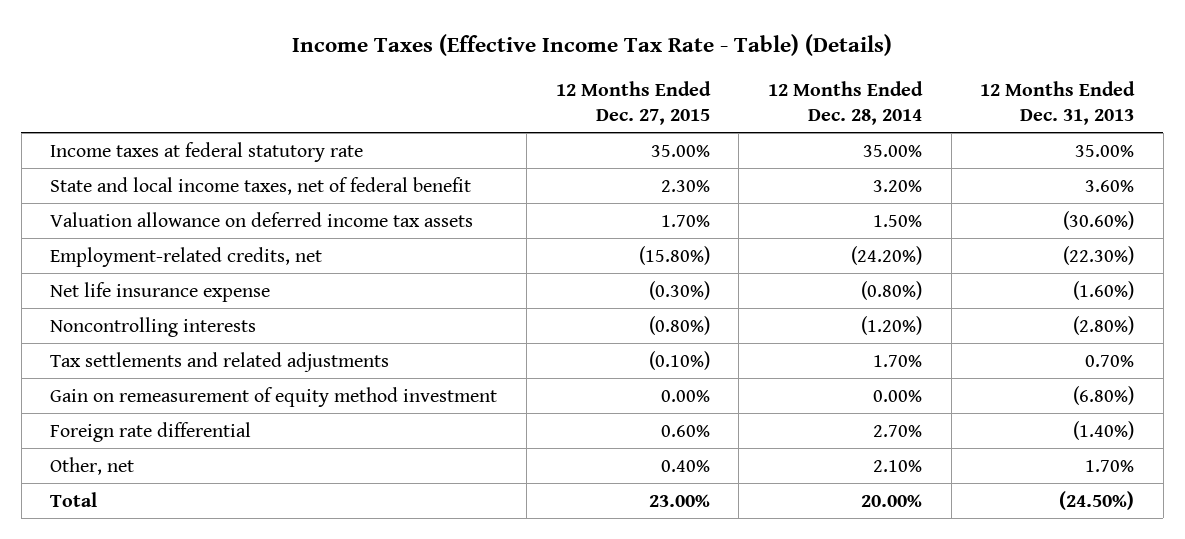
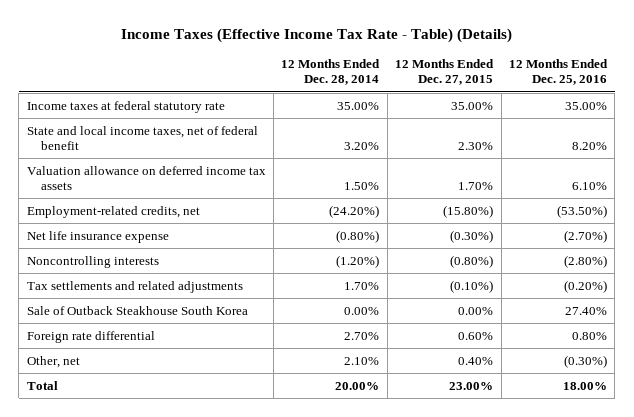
[980,81,1136,125] 12 Months Ended Dec. 31, 2013 -> none
none -> [509,59,609,86] 12 Months Ended Dec. 25, 2016
[50,386,498,407] Gain on remeasurement of equity method investment -> none
none -> [26,305,248,315] Sale of Outback Steakhouse South Korea

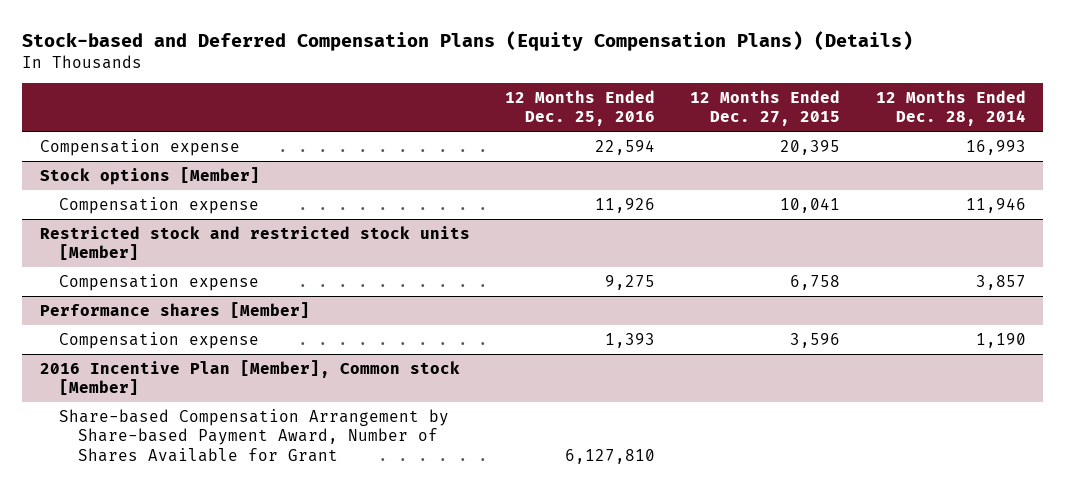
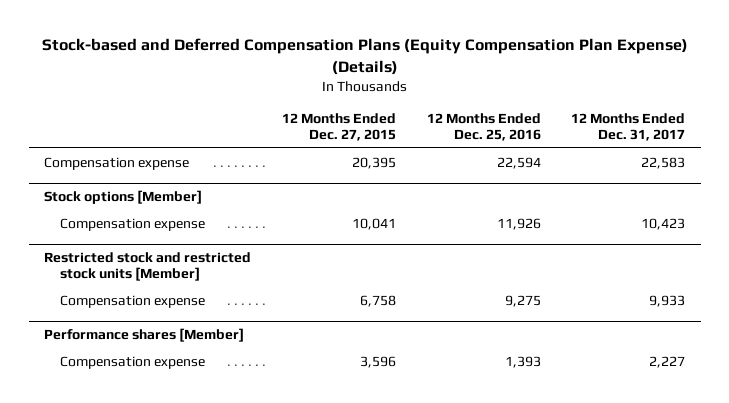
[22,30,914,51] Stock-based and Deferred Compensation Plans (Equity Compensation Plans) (Details) -> [41,38,688,76] Stock-based and Deferred Compensation Plans (Equity Compensation Plan Expense) (Details)
[875,90,1026,127] 12 Months Ended Dec. 28, 2014 -> none
none -> [571,112,686,141] 12 Months Ended Dec. 31, 2017
[39,359,460,396] 2016 Incentive Plan [Member], Common stock [Member] -> none
[59,408,450,462] Share-based Compensation Arrangement by Share-based Payment Award, Number of Shares Available for Grant -> none

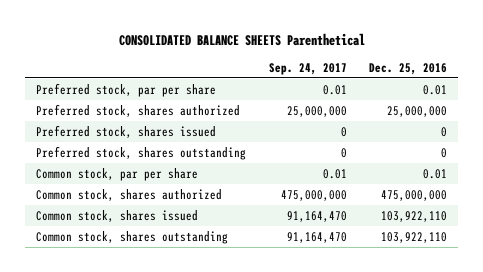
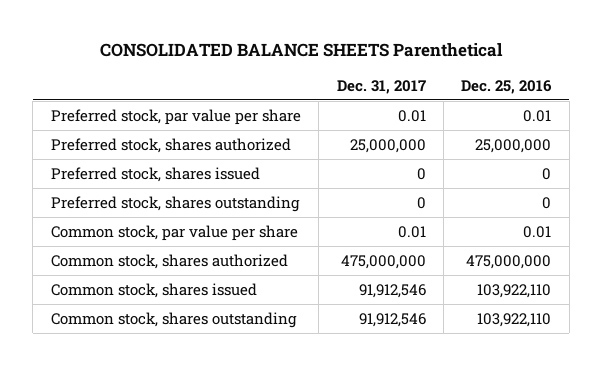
[268,62,347,75] Sep. 24, 2017 -> none
none -> [336,79,426,94] Dec. 31, 2017
[36,82,217,97] Preferred stock, par per share -> [50,108,301,125] Preferred stock, par value per share
[36,167,199,181] Common stock, par per share -> [50,224,298,241] Common stock, par value per share

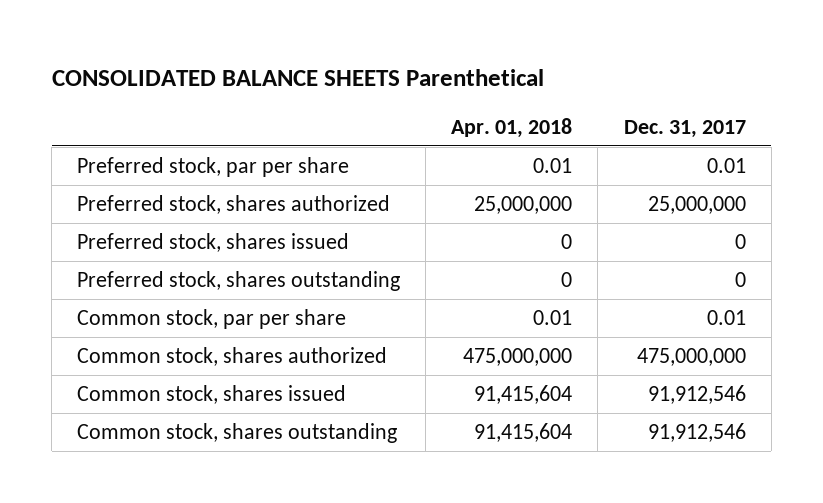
[461,79,553,94] Dec. 25, 2016 -> none
none -> [451,117,573,138] Apr. 01, 2018
[50,108,301,125] Preferred stock, par value per share -> [77,157,350,178] Preferred stock, par per share
[50,224,298,241] Common stock, par value per share -> [77,309,347,330] Common stock, par per share

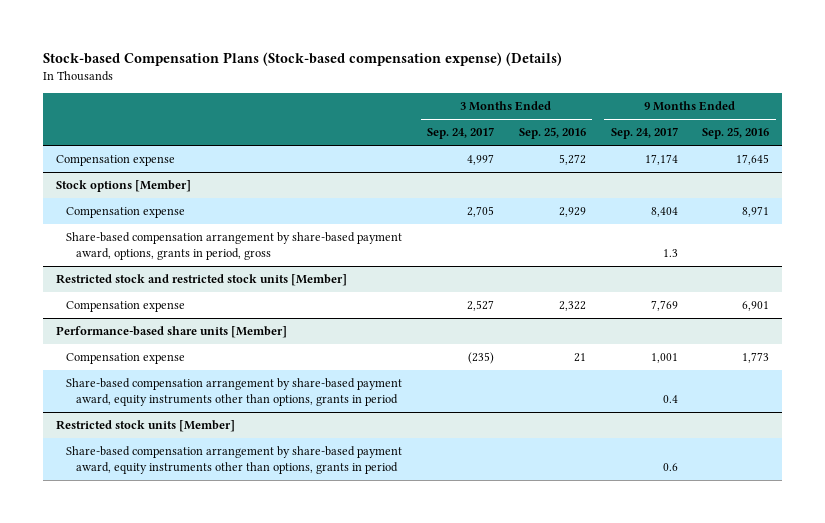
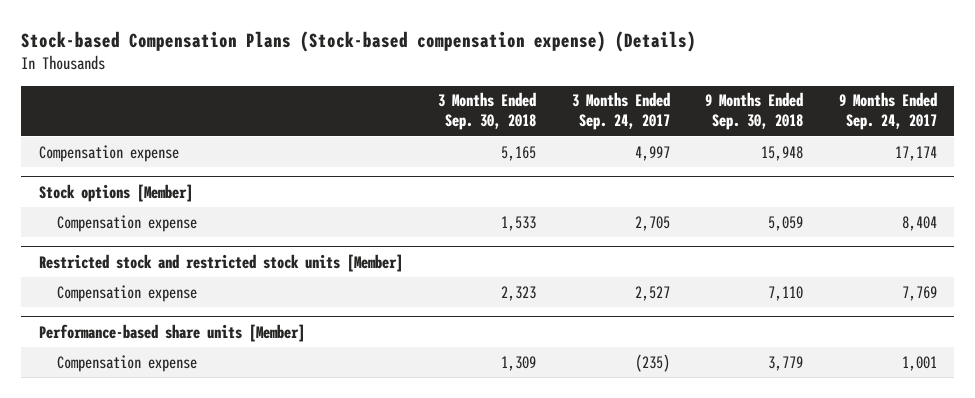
[518,127,586,140] Sep. 25, 2016 -> none
[702,127,770,140] Sep. 25, 2016 -> none
none -> [438,92,537,131] 3 Months Ended Sep. 30, 2018
none -> [705,92,804,131] 9 Months Ended Sep. 30, 2018
[66,232,403,261] Share-based compensation arrangement by share-based payment award, options, grants in period, gross -> none
[66,378,403,407] Share-based compensation arrangement by share-based payment award, equity instruments other than options, grants in period -> none
[55,420,235,433] Restricted stock units [Member] -> none
[66,446,403,475] Share-based compensation arrangement by share-based payment award, equity instruments other than options, grants in period -> none

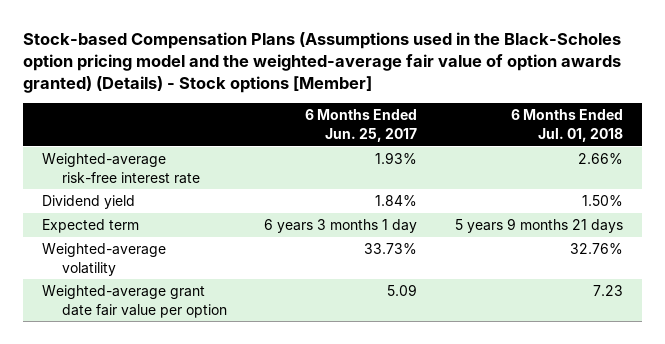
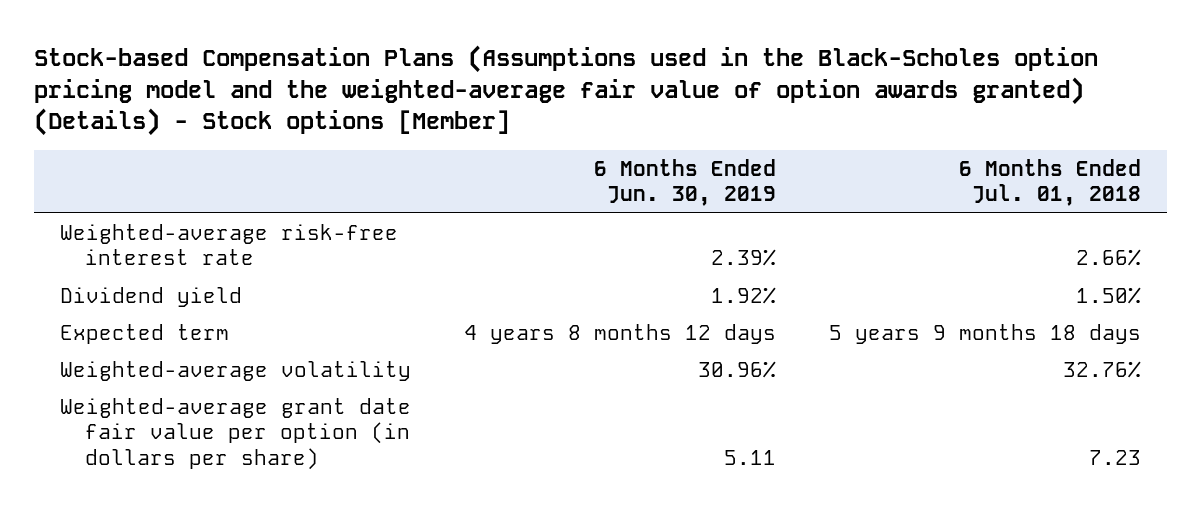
[305,109,418,142] 6 Months Ended Jun. 25, 2017 -> none
none -> [593,158,776,207] 6 Months Ended Jun. 30, 2019
[455,218,624,234] 5 years 9 months 21 days -> [828,323,1141,344] 5 years 9 months 18 days
[41,285,227,318] Weighted-average grant date fair value per option -> [60,397,412,470] Weighted-average grant date fair value per option (in dollars per share)

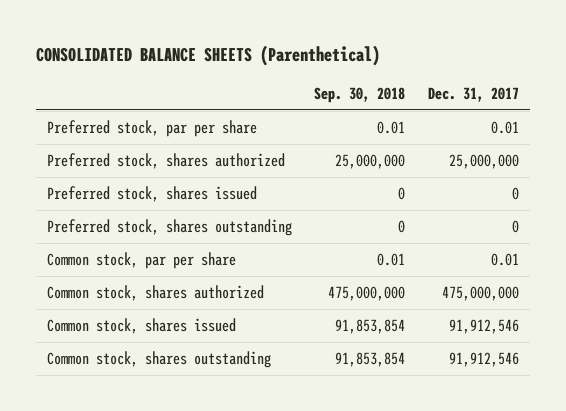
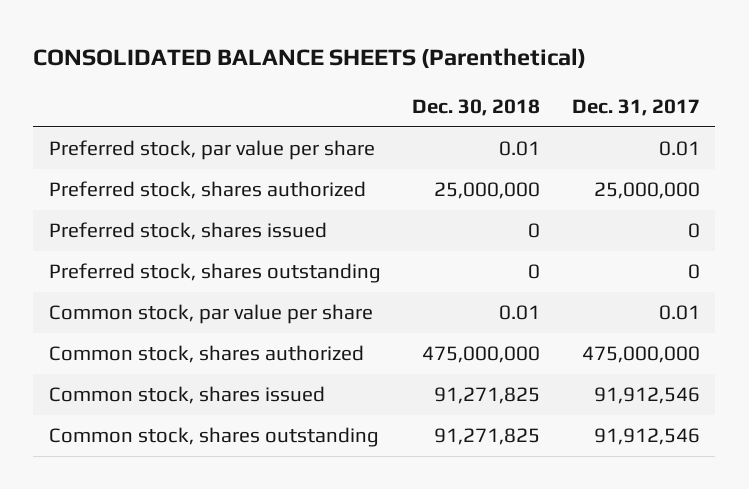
[314,86,406,103] Sep. 30, 2018 -> none
none -> [412,99,541,117] Dec. 30, 2018
[47,120,258,138] Preferred stock, par per share -> [49,140,376,161] Preferred stock, par value per share
[47,252,237,270] Common stock, par per share -> [49,304,374,325] Common stock, par value per share

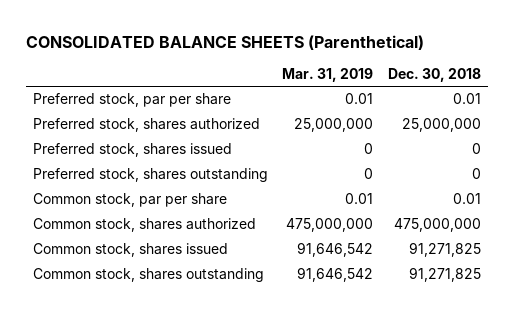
[571,99,700,117] Dec. 31, 2017 -> none
none -> [282,68,374,83] Mar. 31, 2019
[49,140,376,161] Preferred stock, par value per share -> [33,93,232,108] Preferred stock, par per share
[49,304,374,325] Common stock, par value per share -> [33,193,228,208] Common stock, par per share

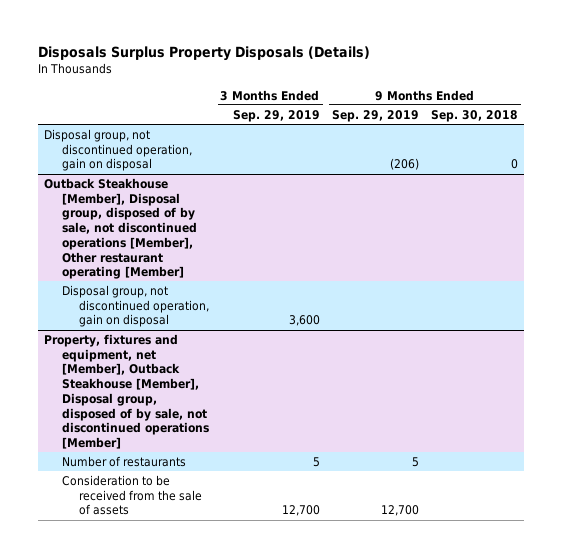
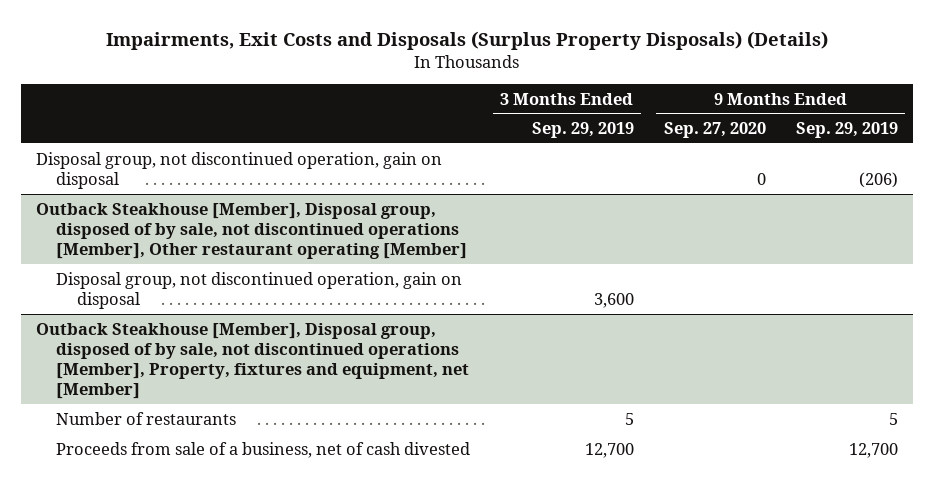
[38,46,371,62] Disposals Surplus Property Disposals (Details) -> [105,30,828,50] Impairments, Exit Costs and Disposals (Surplus Property Disposals) (Details)
[431,109,519,122] Sep. 30, 2018 -> none
none -> [663,122,766,139] Sep. 27, 2020
[44,334,209,449] Property, fixtures and equipment, net [Member], Outback Steakhouse [Member], Disposal group, disposed of by sale, not discontinued operations [Member] -> [35,322,470,400] Outback Steakhouse [Member], Disposal group, disposed of by sale, not discontinued operations [Member], Property, fixtures and equipment, net [Member]
[61,475,202,516] Consideration to be received from the sale of assets -> [56,441,471,458] Proceeds from sale of a business, net of cash divested

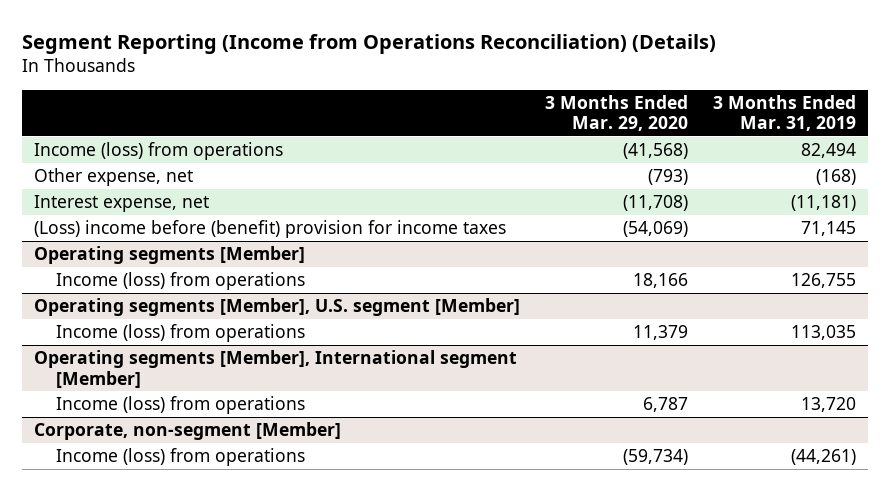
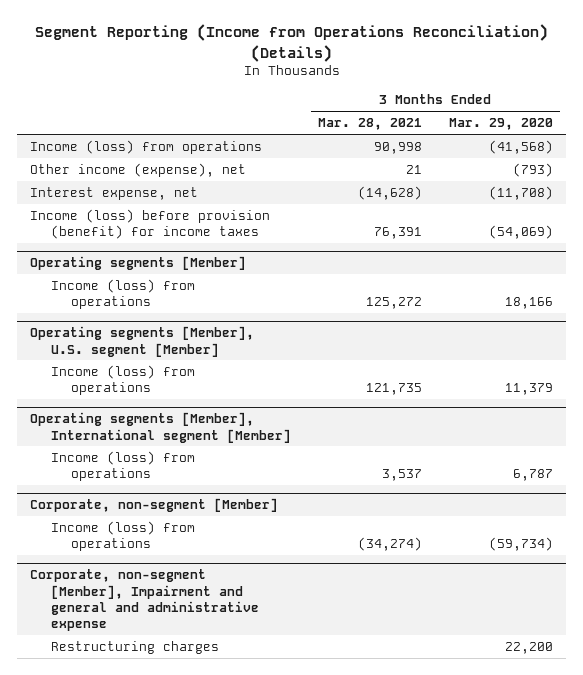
[712,94,856,132] 3 Months Ended Mar. 31, 2019 -> none
none -> [317,118,422,131] Mar. 28, 2021
[34,168,194,187] Other expense, net -> [30,163,247,178] Other income (expense), net
[34,220,507,239] (Loss) income before (benefit) provision for income taxes -> [30,209,271,240] Income (loss) before provision (benefit) for income taxes
none -> [30,569,259,632] Corporate, non-segment [Member], Impairment and general and administrative expense
none -> [50,641,219,655] Restructuring charges

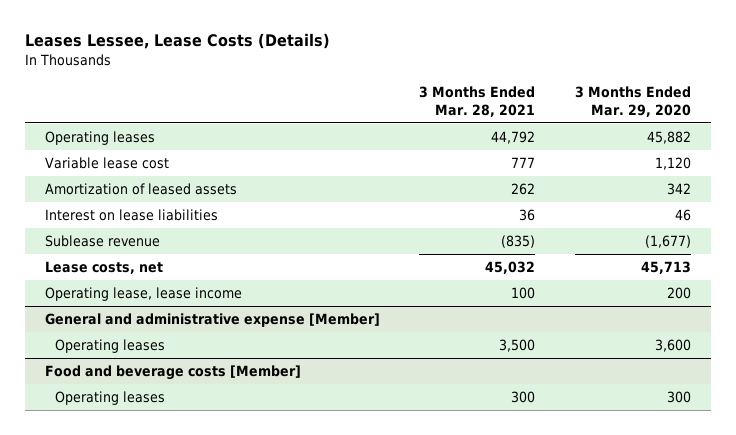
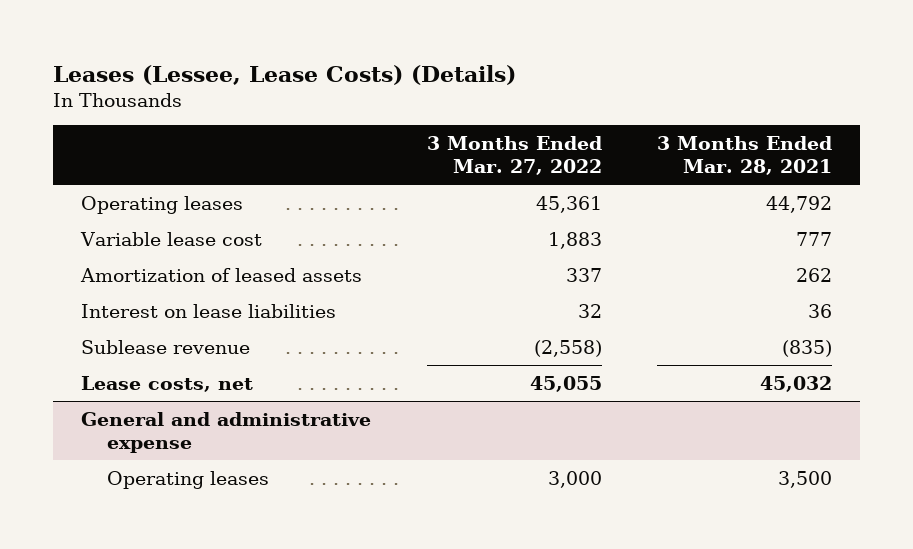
[24,33,330,50] Leases Lessee, Lease Costs (Details) -> [52,64,516,85] Leases (Lessee, Lease Costs) (Details)
[575,86,692,117] 3 Months Ended Mar. 29, 2020 -> none
none -> [426,136,602,176] 3 Months Ended Mar. 27, 2022
[44,287,242,302] Operating lease, lease income -> none
[44,313,380,328] General and administrative expense [Member] -> [80,411,371,453] General and administrative expense
[44,365,301,381] Food and beverage costs [Member] -> none
[54,391,165,406] Operating leases -> none

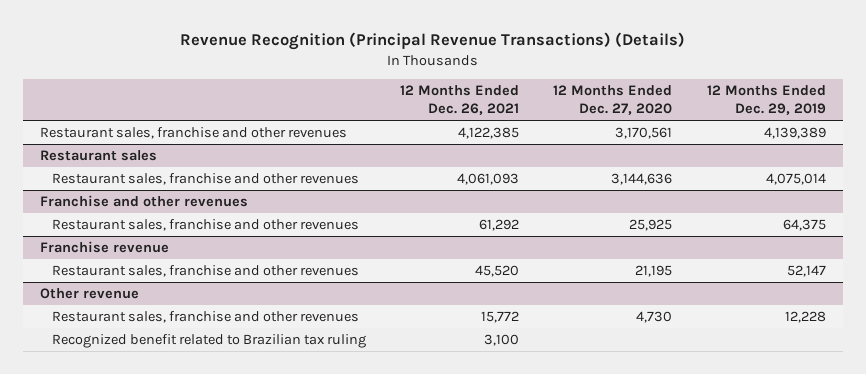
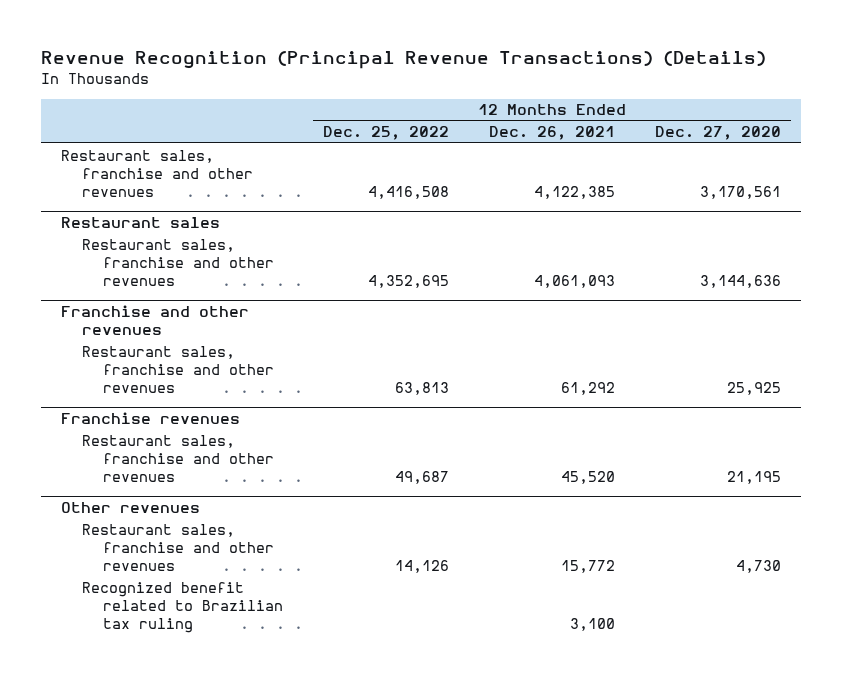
[706,85,826,116] 12 Months Ended Dec. 29, 2019 -> none
none -> [323,126,450,141] Dec. 25, 2022
[40,241,170,254] Franchise revenue -> [61,411,241,424] Franchise revenues
[40,288,140,300] Other revenue -> [61,501,201,513] Other revenues

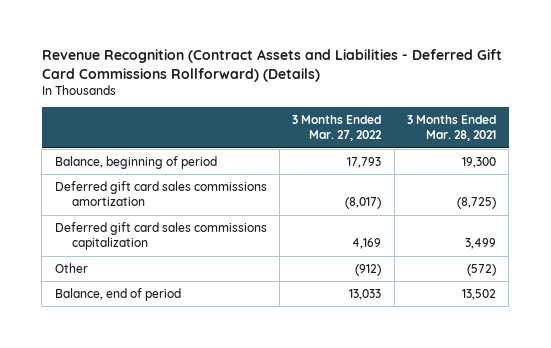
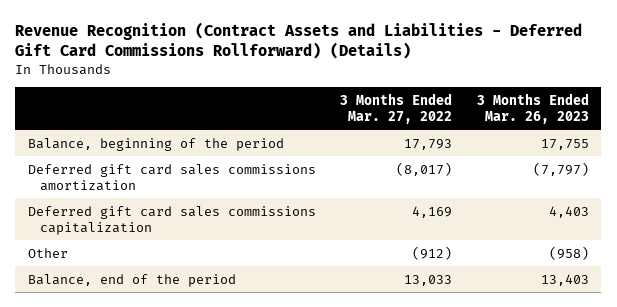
[407,114,497,142] 3 Months Ended Mar. 28, 2021 -> none
none -> [476,92,589,124] 3 Months Ended Mar. 26, 2023
[54,155,217,169] Balance, beginning of period -> [27,137,284,151] Balance, beginning of the period
[54,287,181,301] Balance, end of period -> [27,273,236,287] Balance, end of the period

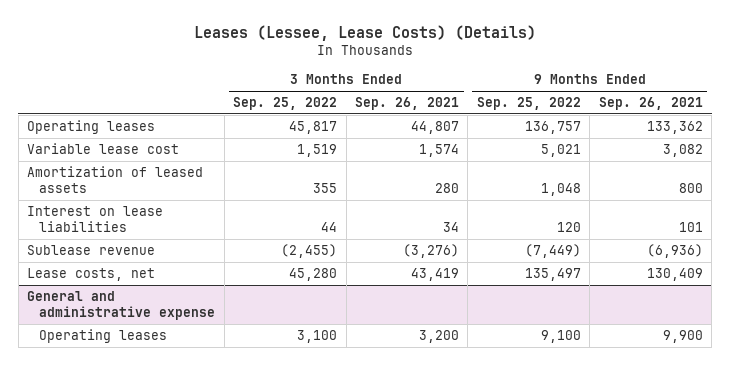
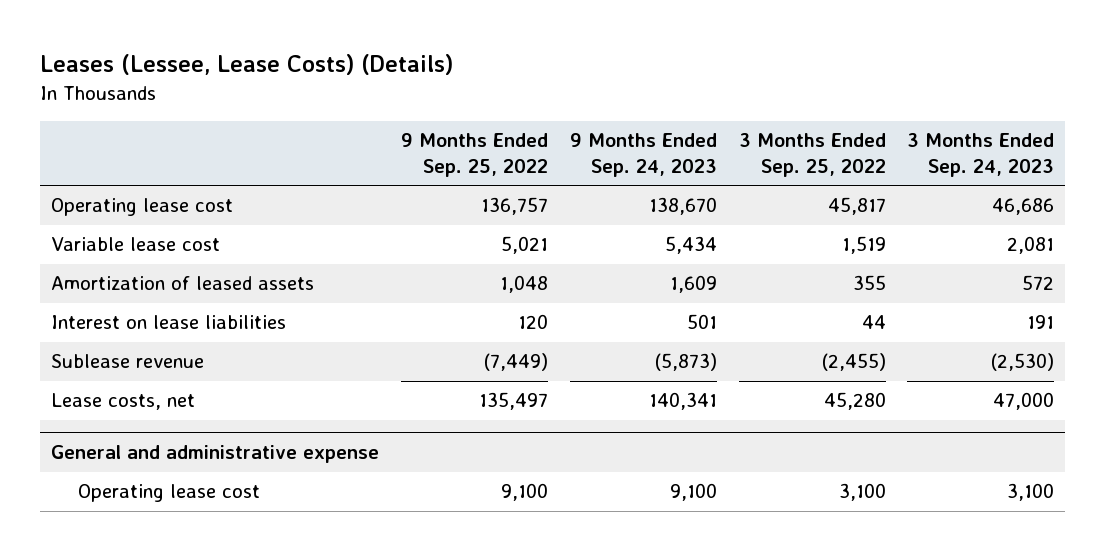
[355,97,460,111] Sep. 26, 2021 -> none
[598,97,703,111] Sep. 26, 2021 -> none
none -> [569,132,717,177] 9 Months Ended Sep. 24, 2023
none -> [907,132,1055,177] 3 Months Ended Sep. 24, 2023
[27,120,156,135] Operating leases -> [50,198,233,217] Operating lease cost
[39,329,168,344] Operating leases -> [78,484,261,503] Operating lease cost

